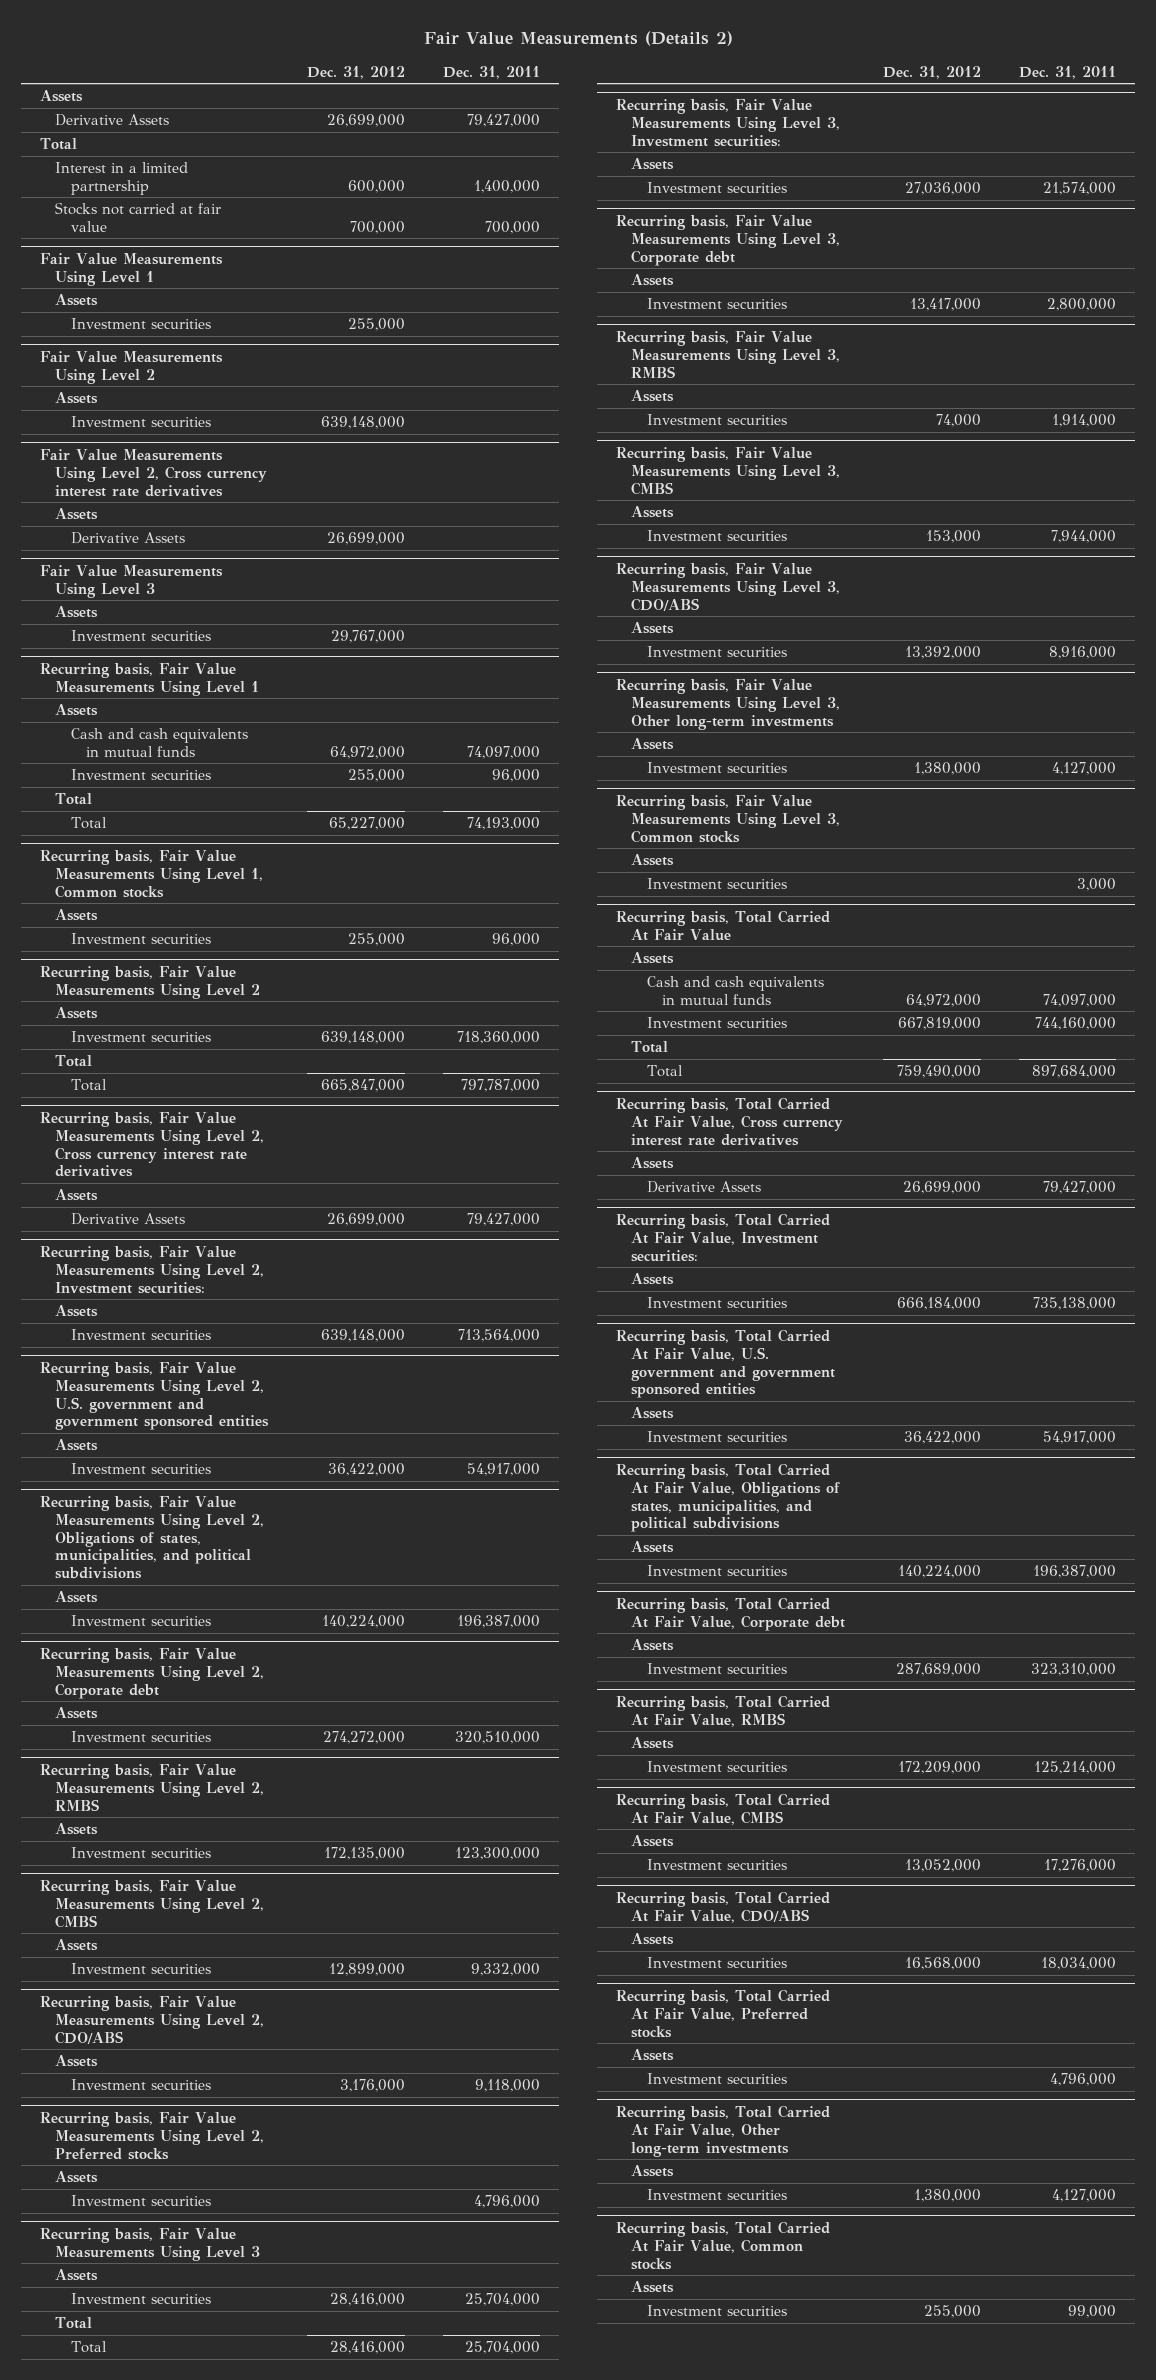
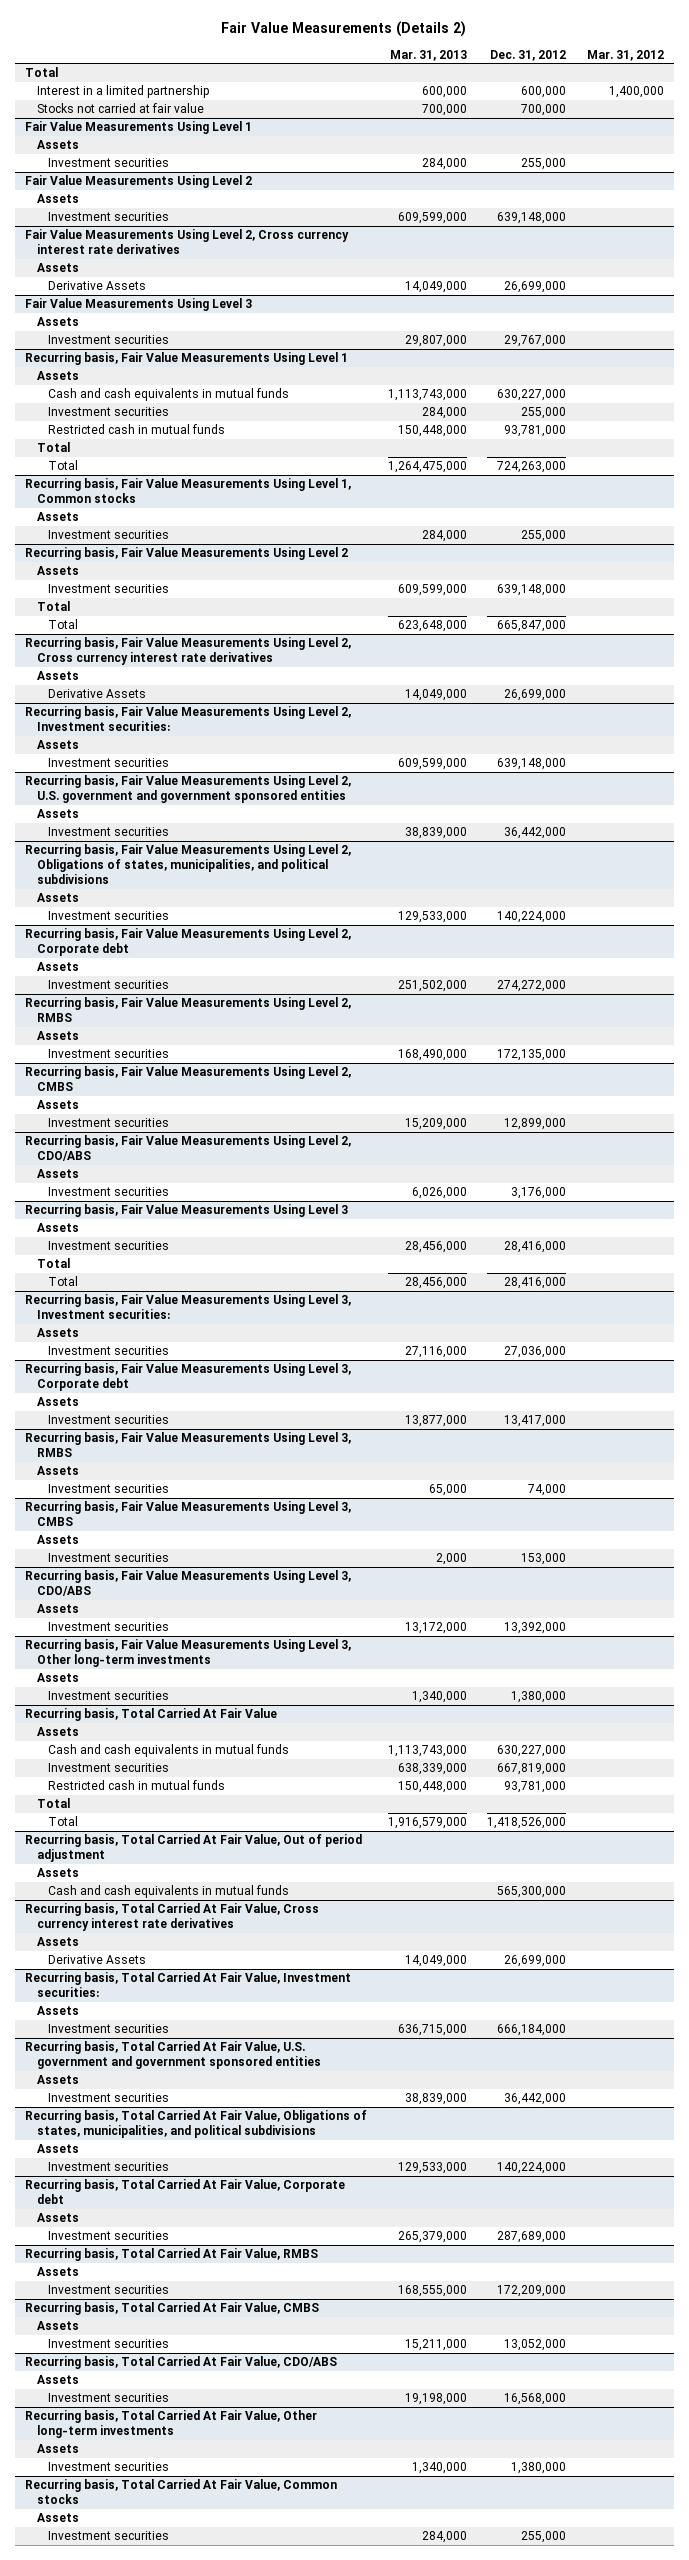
[443,65,541,79] Dec. 31, 2011 -> none
none -> [389,49,467,61] Mar. 31, 2013
none -> [586,49,664,61] Mar. 31, 2012
[39,89,83,102] Assets -> none
[55,113,170,126] Derivative Assets -> none
[330,745,406,759] 64,972,000 -> [497,389,567,402] 630,227,000
none -> [48,424,226,435] Restricted cash in mutual funds
[329,816,406,830] 65,227,000 -> [497,461,567,474] 724,263,000
[328,1462,406,1476] 36,422,000 -> [504,827,567,840] 36,442,000
[39,2111,265,2160] Recurring basis, Fair Value Measurements Using Level 2, Preferred stocks -> none
[55,2170,99,2183] Assets -> none
[70,2194,211,2206] Investment securities -> none
[615,794,841,843] Recurring basis, Fair Value Measurements Using Level 3, Common stocks -> none
[631,853,675,866] Assets -> none
[646,877,787,889] Investment securities -> none
[906,993,982,1007] 64,972,000 -> [497,1745,567,1758] 630,227,000
none -> [48,1780,226,1791] Restricted cash in mutual funds
[897,1064,982,1078] 759,490,000 -> [487,1817,567,1830] 1,418,526,000
none -> [25,1834,363,1863] Recurring basis, Total Carried At Fair Value, Out of period adjustment
none -> [36,1868,79,1878] Assets
none -> [48,1885,290,1899] Cash and cash equivalents in mutual funds
[904,1430,982,1444] 36,422,000 -> [504,2093,567,2106] 36,442,000
[615,1988,830,2038] Recurring basis, Total Carried At Fair Value, Preferred stocks -> none
[631,2048,675,2061] Assets -> none
[646,2072,787,2084] Investment securities -> none

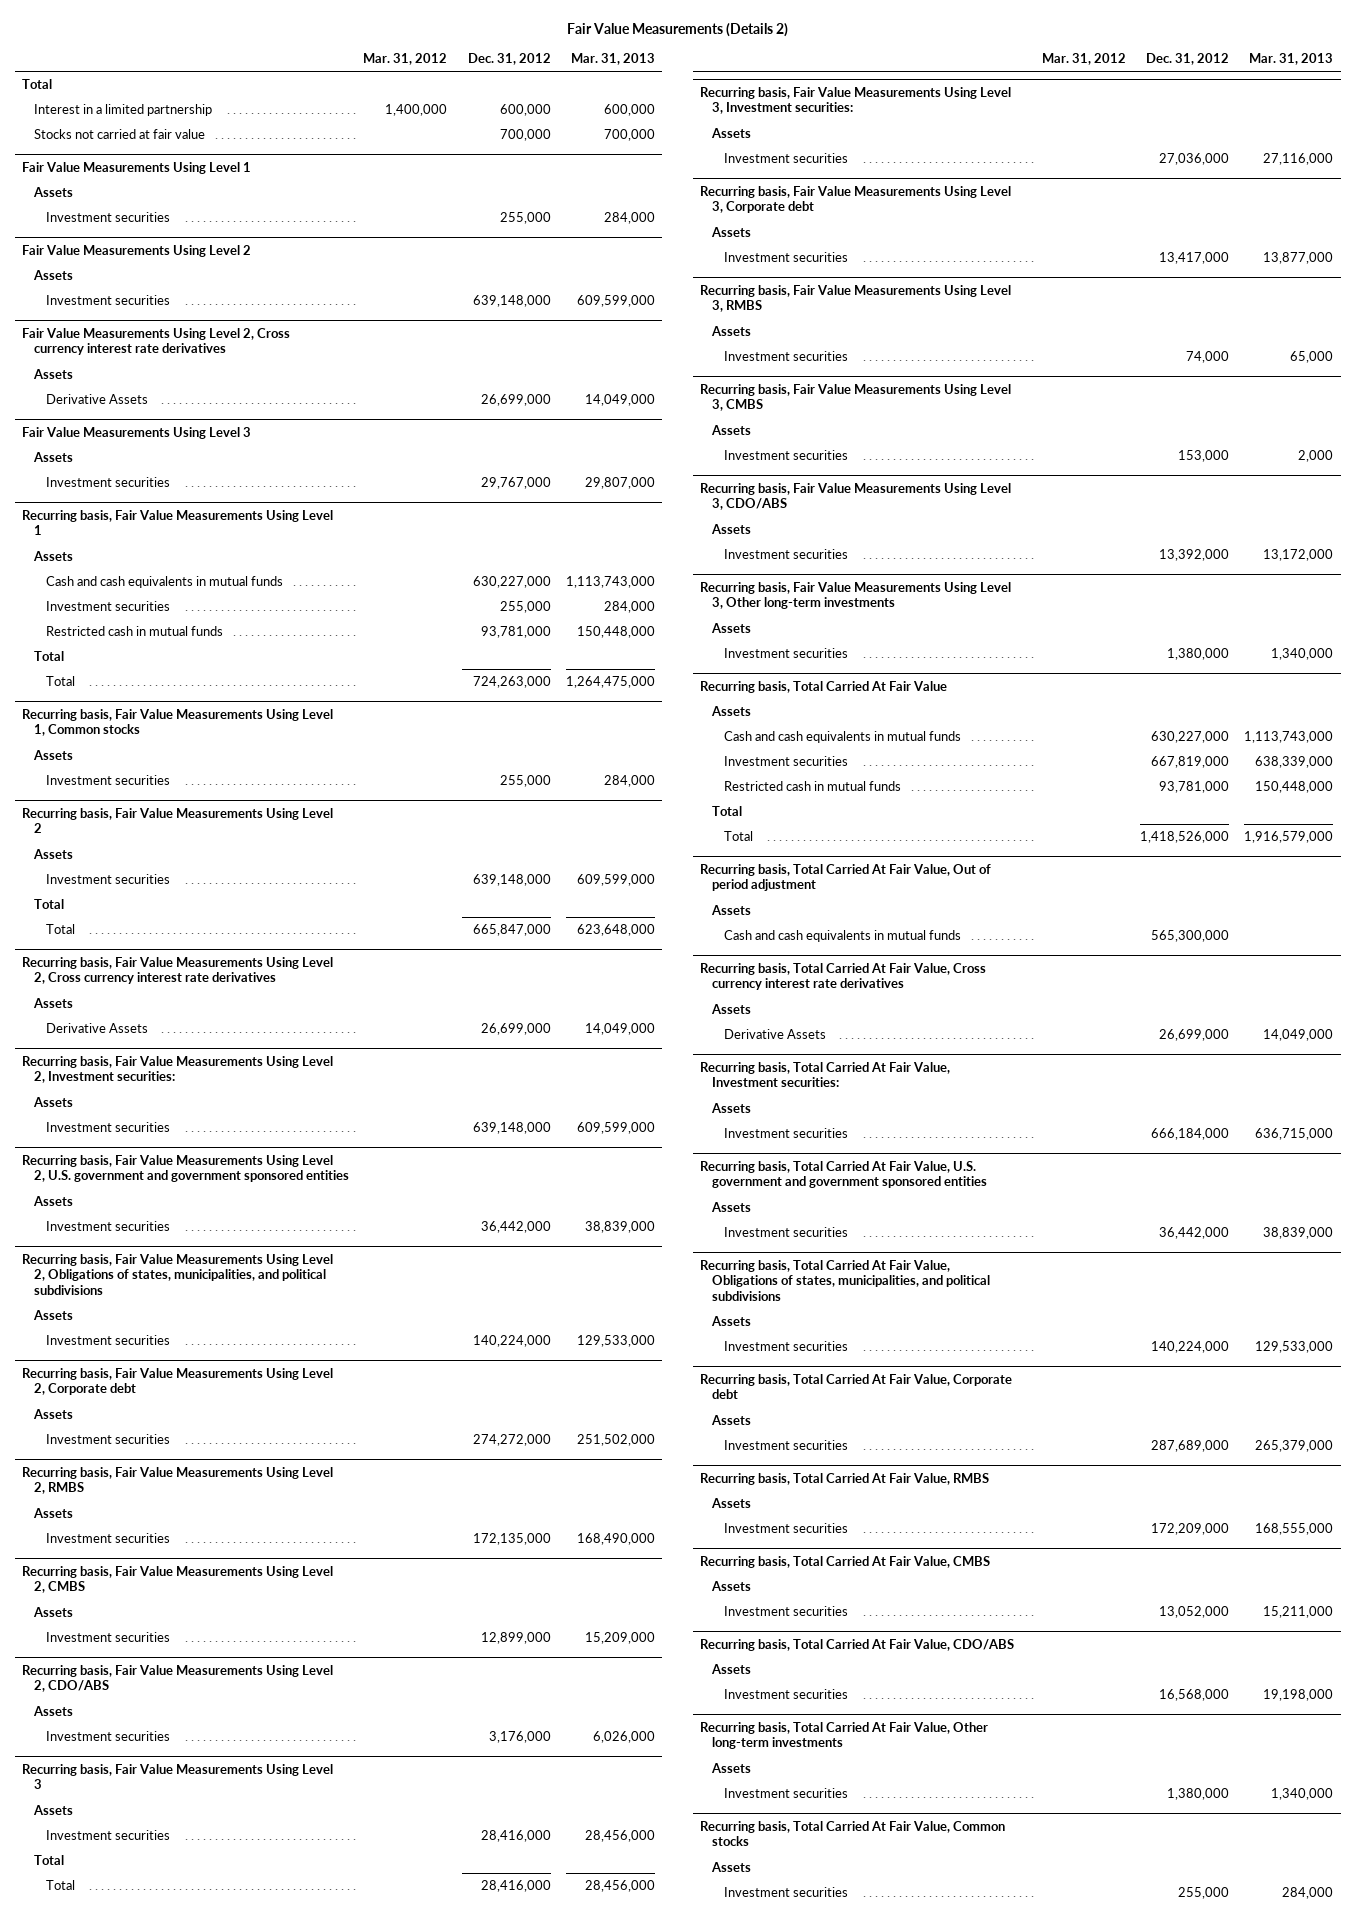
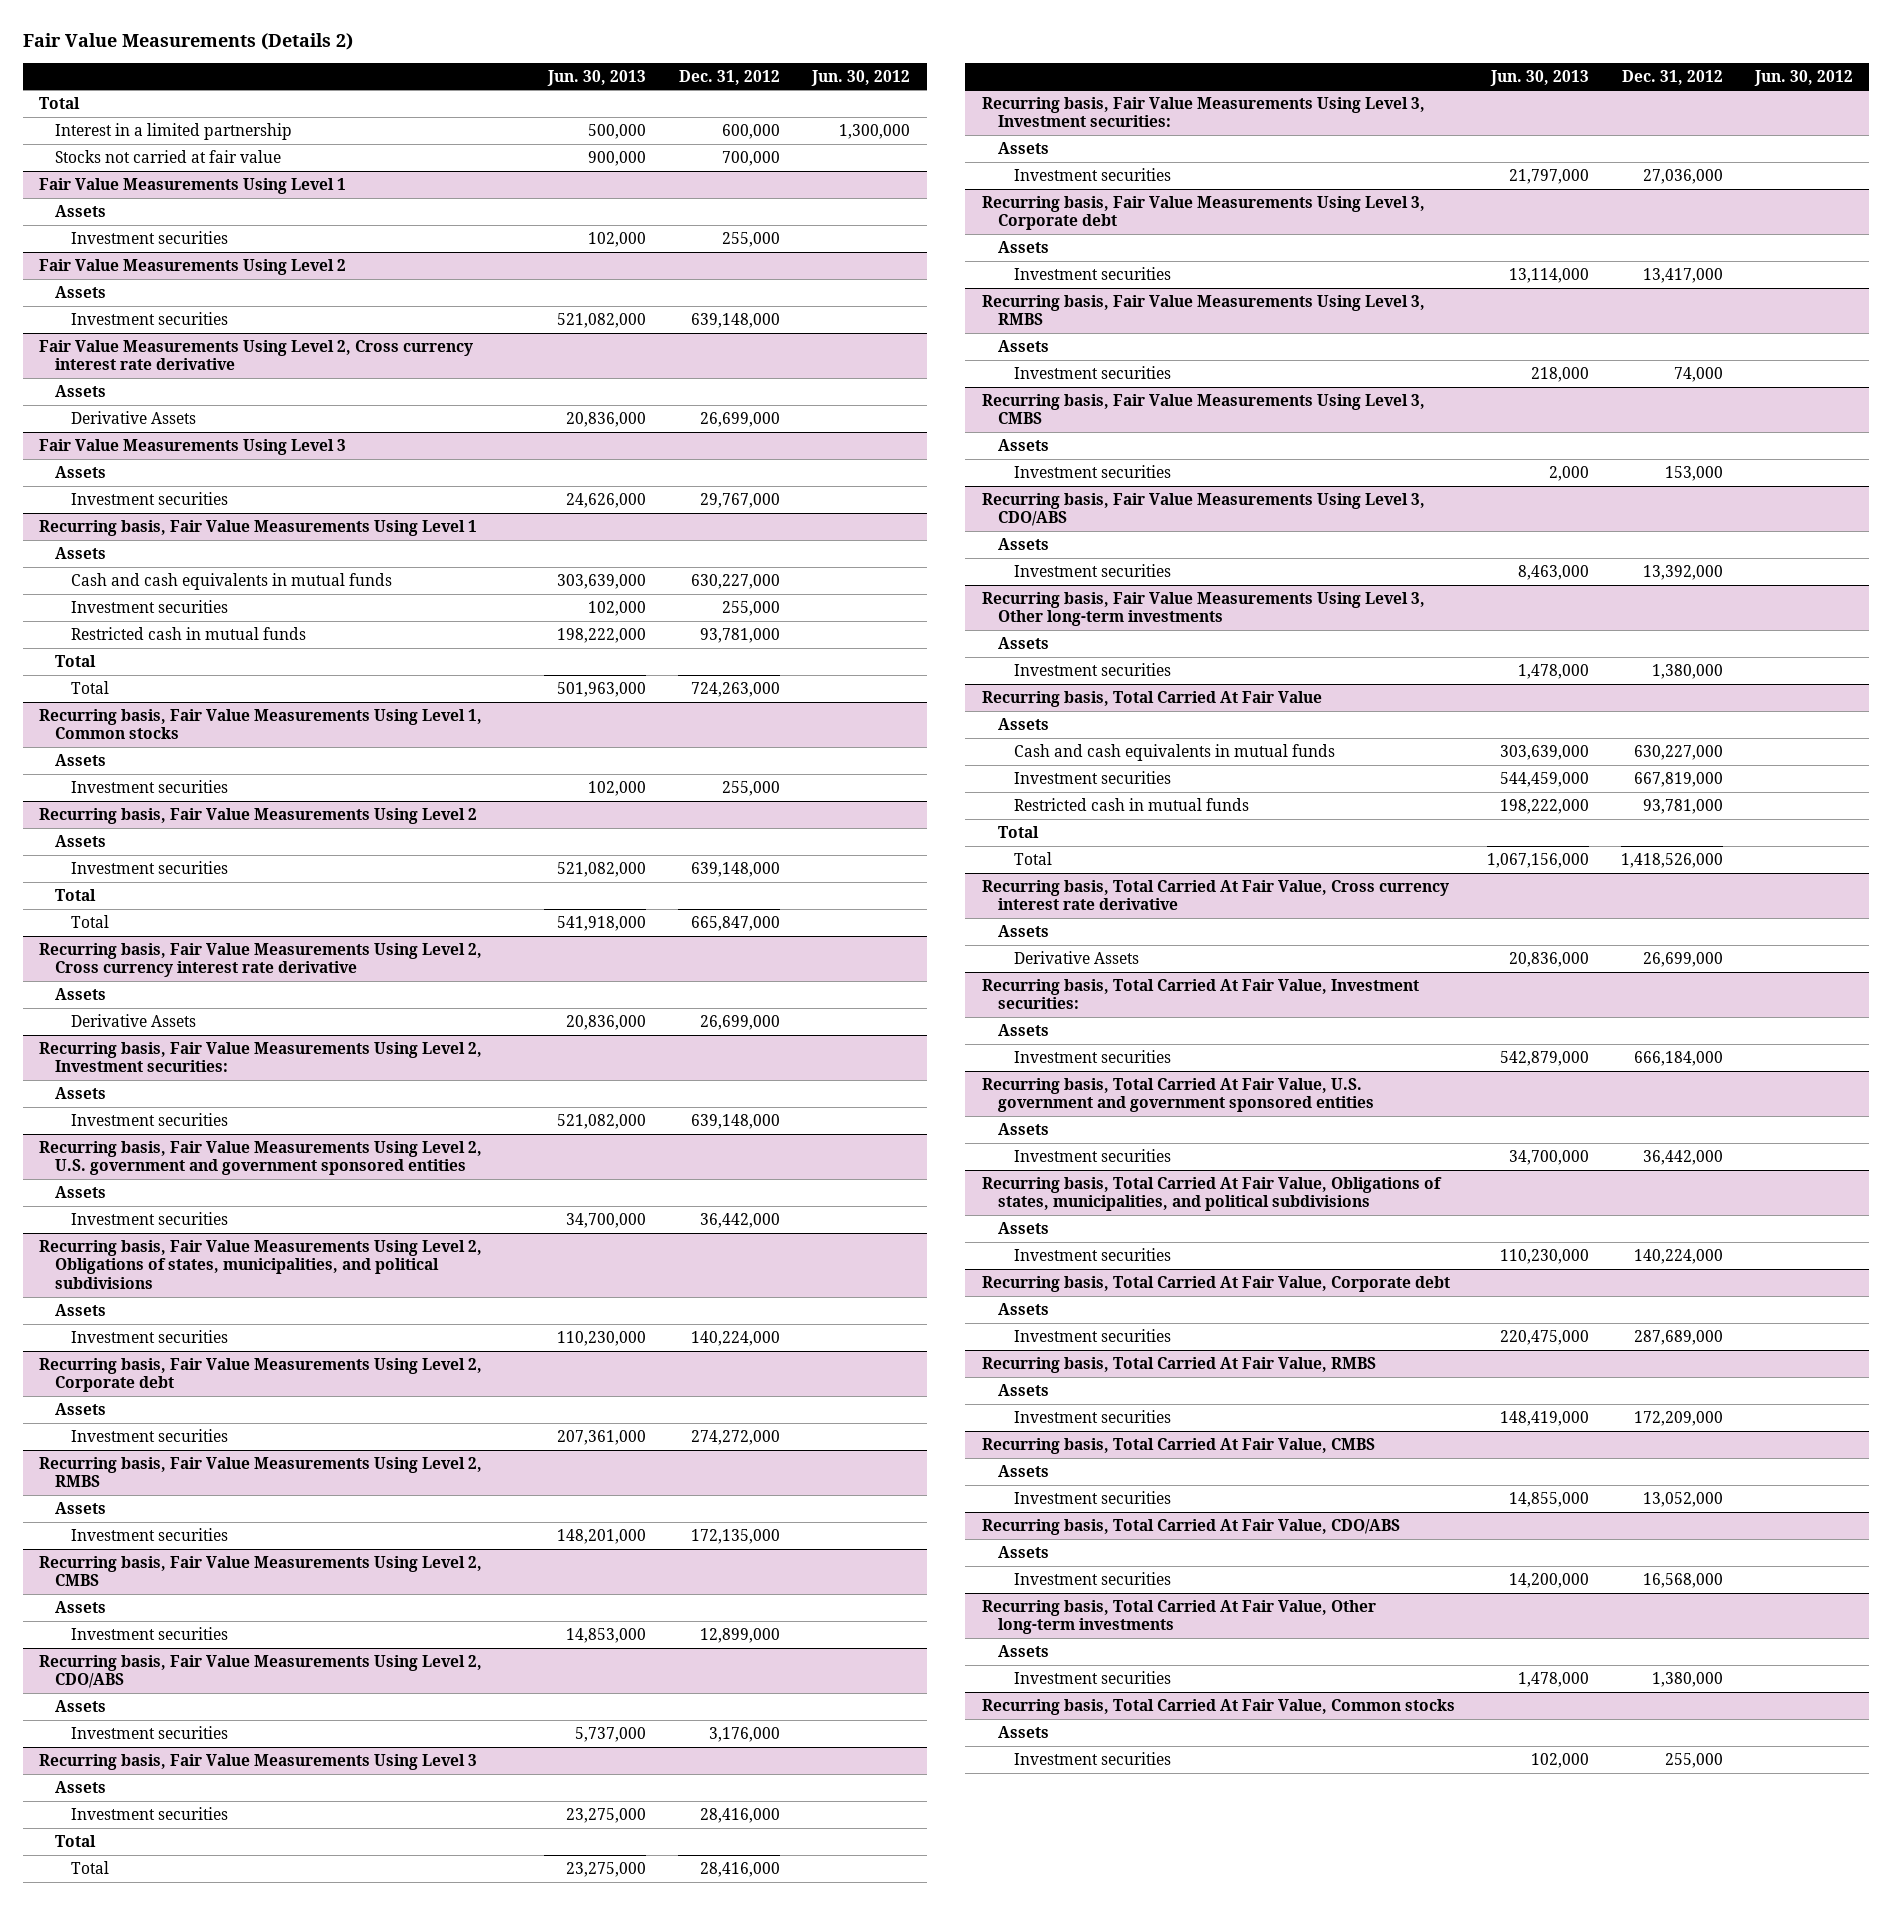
[363,52,448,65] Mar. 31, 2012 -> none
[570,52,655,65] Mar. 31, 2013 -> none
none -> [547,69,647,86] Jun. 30, 2013
none -> [811,69,911,86] Jun. 30, 2012
[21,327,290,356] Fair Value Measurements Using Level 2, Cross currency interest rate derivatives -> [39,339,474,371] Fair Value Measurements Using Level 2, Cross currency interest rate derivative
[21,956,333,985] Recurring basis, Fair Value Measurements Using Level 2, Cross currency interest rate derivatives -> [39,942,483,978] Recurring basis, Fair Value Measurements Using Level 2, Cross currency interest rate derivative
[700,863,992,892] Recurring basis, Total Carried At Fair Value, Out of period adjustment -> none
[711,904,752,915] Assets -> none
[723,929,961,942] Cash and cash equivalents in mutual funds -> none
[700,962,987,991] Recurring basis, Total Carried At Fair Value, Cross currency interest rate derivatives -> [981,879,1449,911] Recurring basis, Total Carried At Fair Value, Cross currency interest rate derivative

